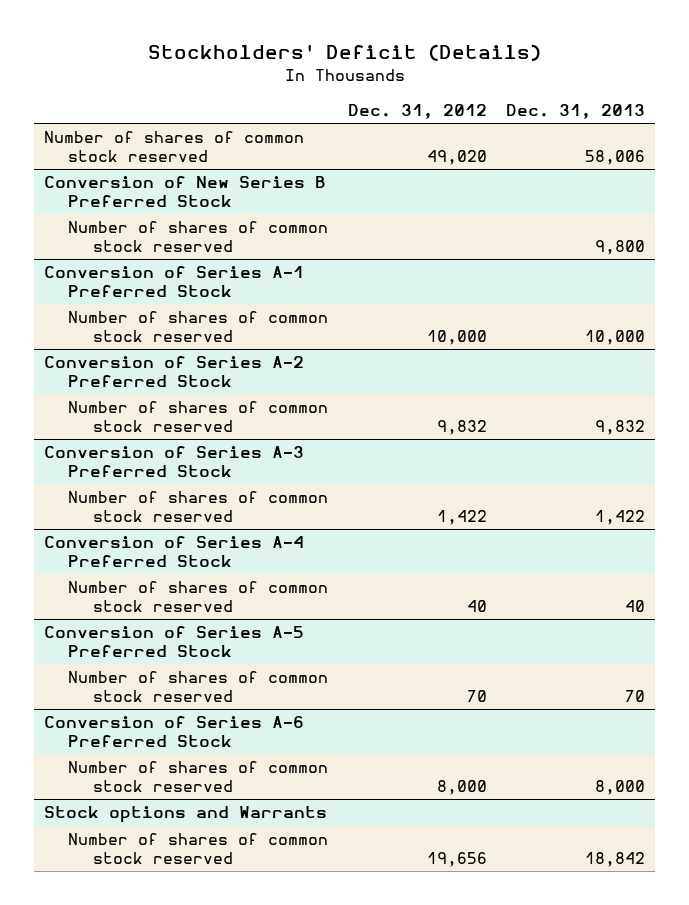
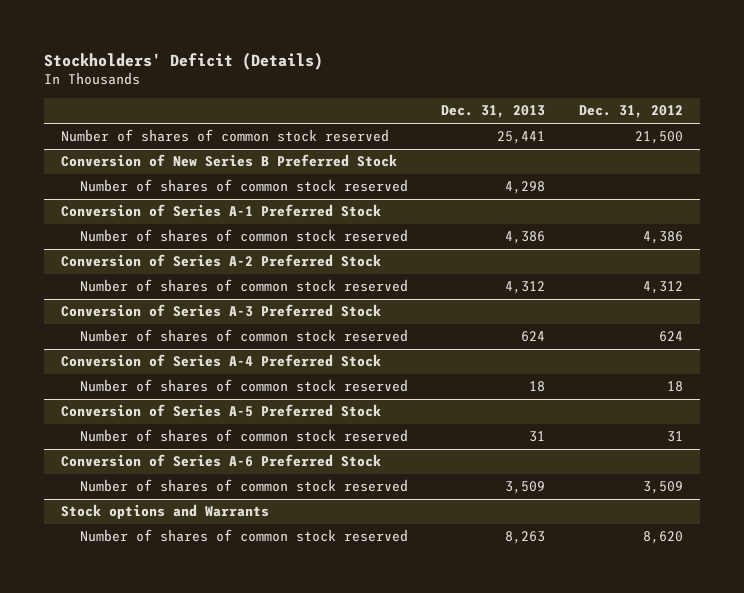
[426,150,487,166] 49,020 -> [635,131,684,145] 21,500
[585,150,646,166] 58,006 -> [497,131,546,145] 25,441
[595,240,646,256] 9,800 -> [505,181,546,195] 4,298
[426,330,487,346] 10,000 -> [643,231,684,245] 4,386
[585,330,646,346] 10,000 -> [505,231,546,245] 4,386
[436,420,487,436] 9,832 -> [643,281,684,295] 4,312
[595,420,646,436] 9,832 -> [505,281,546,295] 4,312
[436,510,487,526] 1,422 -> [659,331,684,343] 624
[595,510,646,526] 1,422 -> [521,331,546,343] 624
[466,600,487,613] 40 -> [667,381,684,393] 18
[625,600,646,613] 40 -> [529,381,546,393] 18
[466,690,487,703] 70 -> [667,431,684,443] 31
[625,690,646,703] 70 -> [529,431,546,443] 31
[436,780,487,796] 8,000 -> [643,481,684,495] 3,509
[595,780,646,796] 8,000 -> [505,481,546,495] 3,509
[426,852,487,868] 19,656 -> [643,531,684,545] 8,620
[585,852,646,868] 18,842 -> [505,531,546,545] 8,263

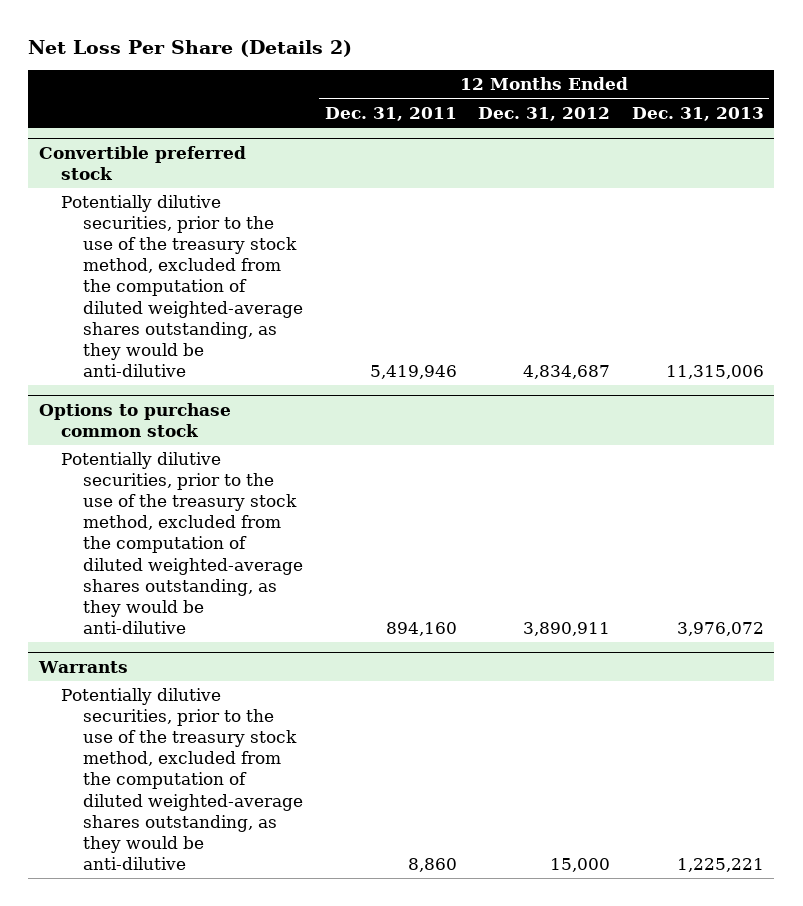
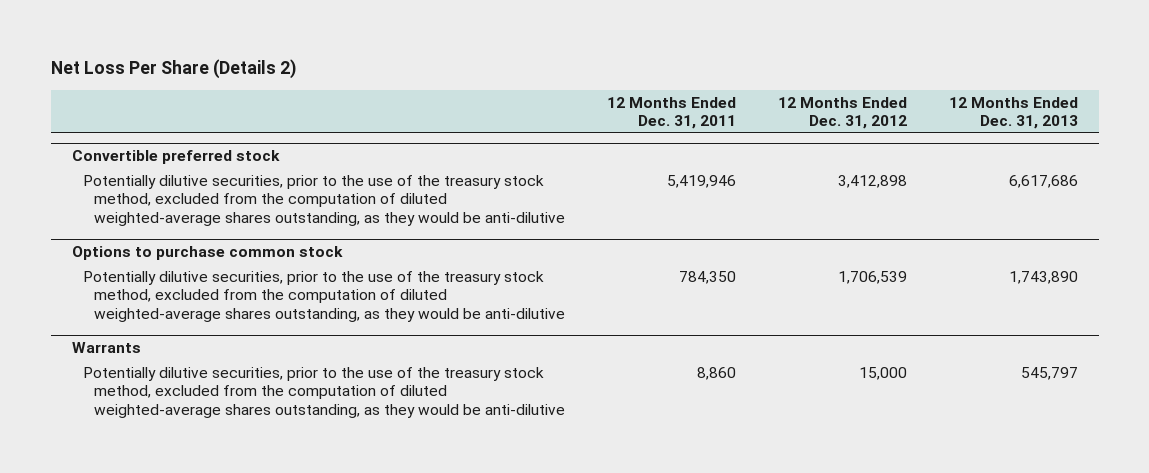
[523,364,611,379] 4,834,687 -> [837,174,907,188] 3,412,898
[665,364,764,379] 11,315,006 -> [1008,174,1078,188] 6,617,686
[385,621,457,636] 894,160 -> [678,270,736,284] 784,350
[523,621,611,636] 3,890,911 -> [837,270,907,284] 1,706,539
[676,621,764,636] 3,976,072 -> [1008,270,1078,284] 1,743,890
[676,857,764,872] 1,225,221 -> [1020,366,1078,380] 545,797

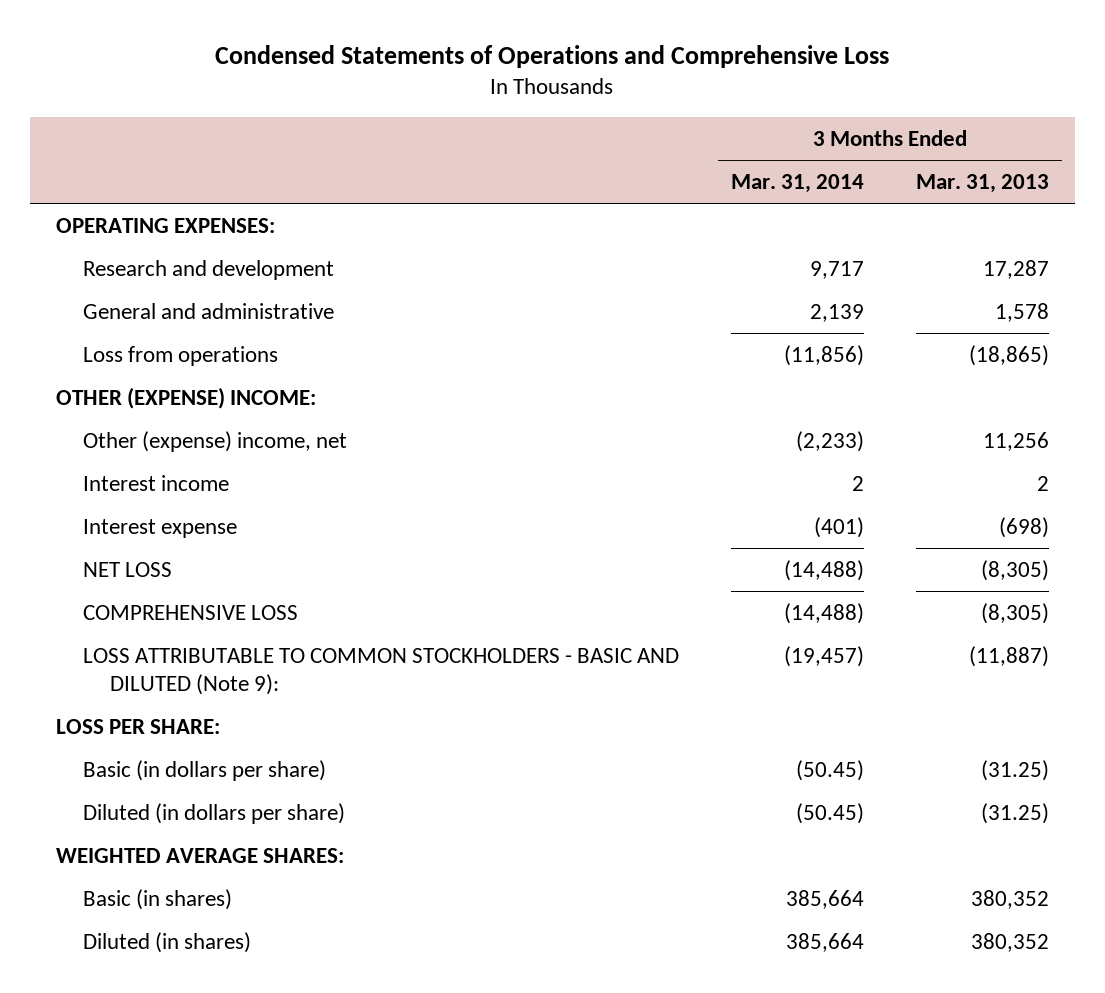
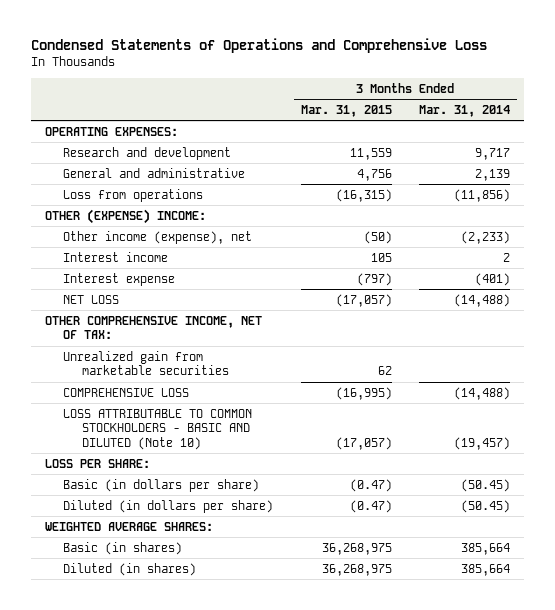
[916,173,1050,193] Mar. 31, 2013 -> none
none -> [300,104,392,117] Mar. 31, 2015
[82,430,347,452] Other (expense) income, net -> [63,230,253,244] Other income (expense), net
none -> [44,315,262,340] OTHER COMPREHENSIVE INCOME, NET OF TAX:
none -> [63,350,229,376] Unrealized gain from marketable securities
[82,647,679,695] LOSS ATTRIBUTABLE TO COMMON STOCKHOLDERS - BASIC AND DILUTED (Note 9): -> [63,408,253,450] LOSS ATTRIBUTABLE TO COMMON STOCKHOLDERS - BASIC AND DILUTED (Note 10)

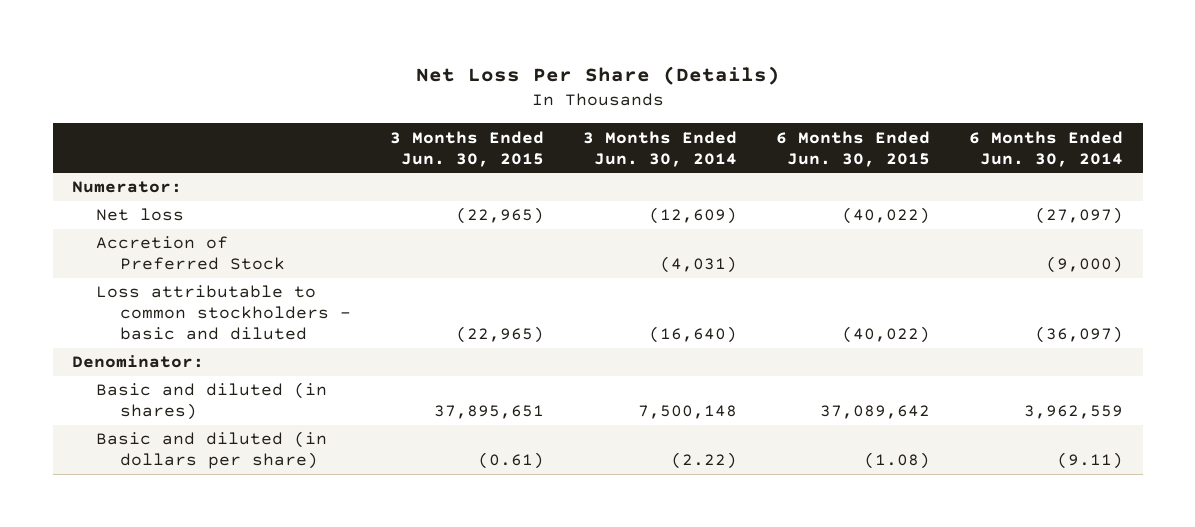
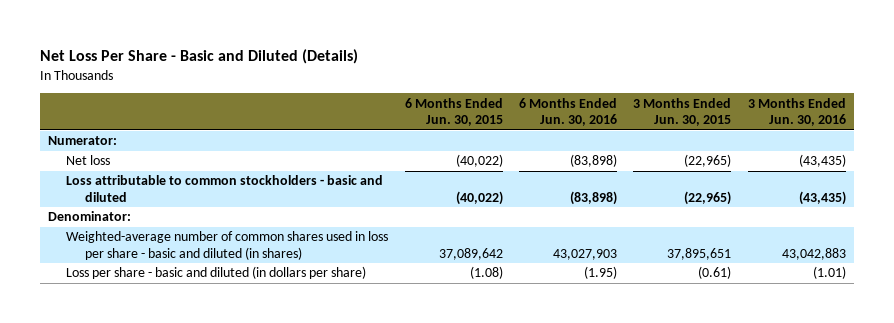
[415,65,780,85] Net Loss Per Share (Details) -> [39,48,358,64] Net Loss Per Share - Basic and Diluted (Details)
[583,130,738,167] 3 Months Ended Jun. 30, 2014 -> none
[969,130,1124,167] 6 Months Ended Jun. 30, 2014 -> none
none -> [519,97,618,127] 6 Months Ended Jun. 30, 2016
none -> [747,97,846,127] 3 Months Ended Jun. 30, 2016
[96,236,286,271] Accretion of Preferred Stock -> none
[96,382,328,421] Basic and diluted (in shares) -> [66,231,389,260] Weighted-average number of common shares used in loss per share - basic and diluted (in shares)
[96,431,328,470] Basic and diluted (in dollars per share) -> [66,266,367,280] Loss per share - basic and diluted (in dollars per share)

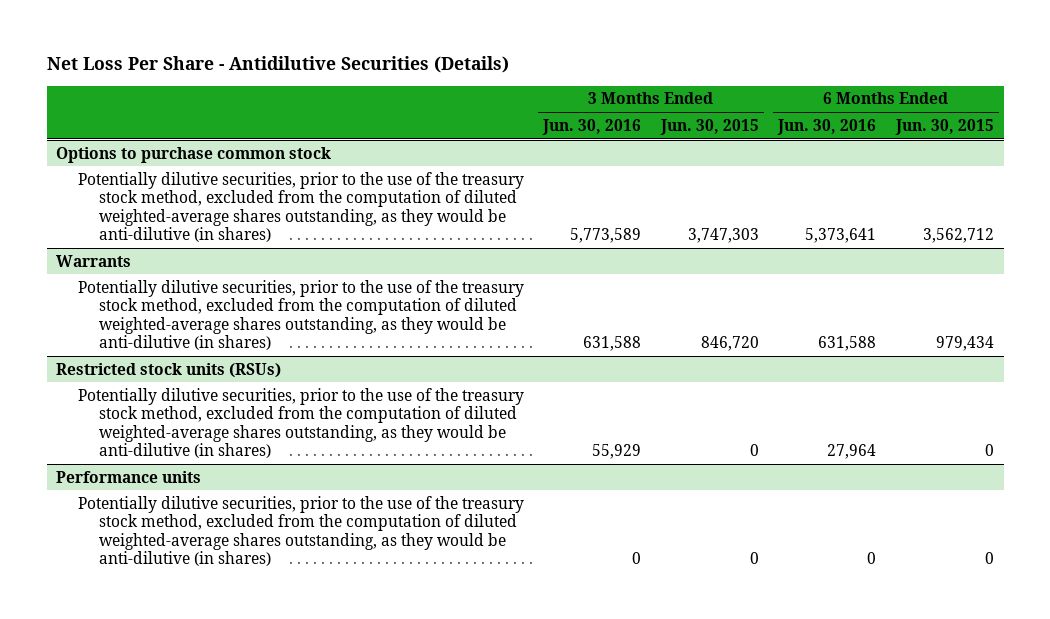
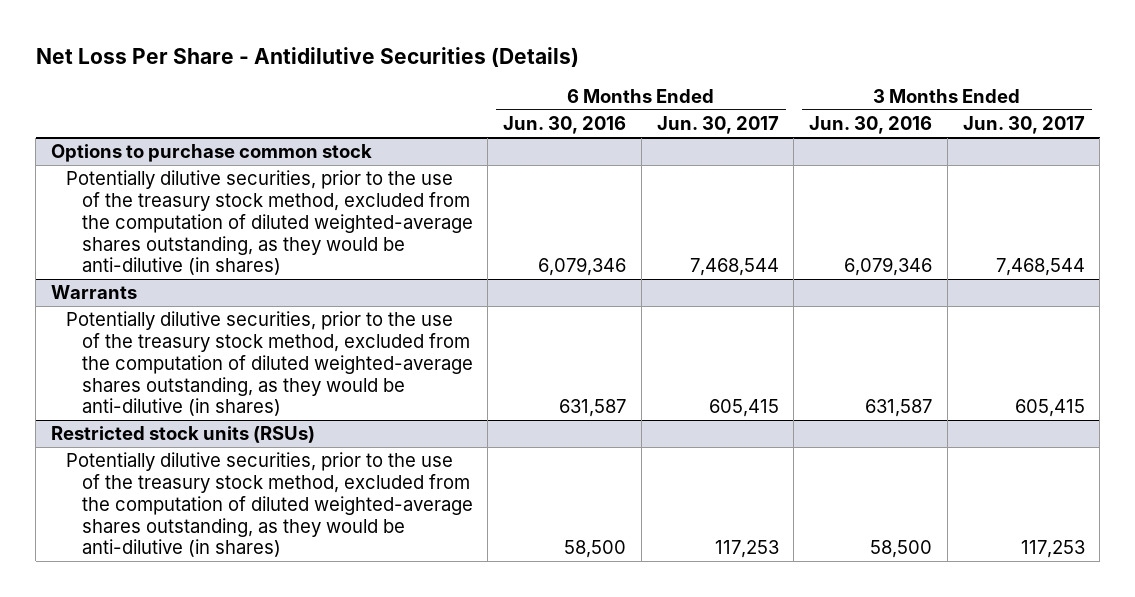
[659,118,759,135] Jun. 30, 2015 -> none
[894,118,994,135] Jun. 30, 2015 -> none
none -> [656,116,779,135] Jun. 30, 2017
none -> [962,116,1085,135] Jun. 30, 2017
[570,227,642,243] 5,773,589 -> [844,257,933,277] 6,079,346
[805,227,877,243] 5,373,641 -> [538,257,627,277] 6,079,346
[583,335,642,351] 631,588 -> [865,399,933,418] 631,587
[818,335,877,351] 631,588 -> [559,399,627,418] 631,587
[56,470,202,483] Performance units -> none
[77,495,524,566] Potentially dilutive securities, prior to the use of the treasury stock method, excluded from the computation of diluted weighted-average shares outstanding, as they would be anti-dilutive (in shares) -> none
[592,443,642,459] 55,929 -> [870,540,933,559] 58,500
[827,443,877,459] 27,964 -> [564,540,627,559] 58,500

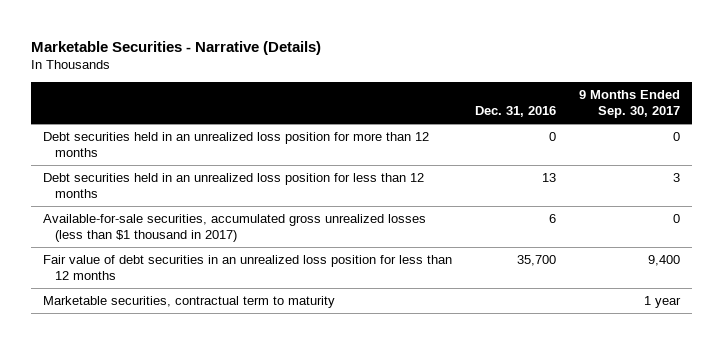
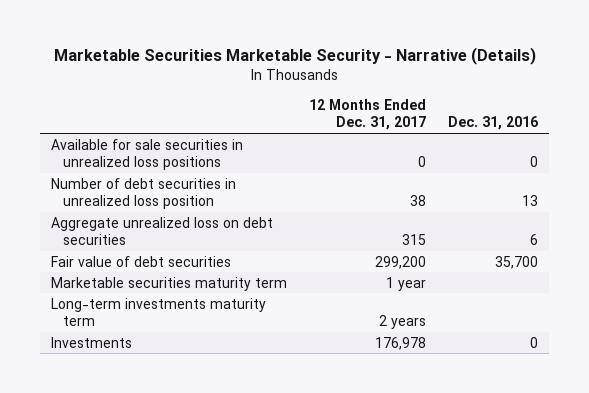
[31,40,322,55] Marketable Securities - Narrative (Details) -> [53,47,536,66] Marketable Securities Marketable Security - Narrative (Details)
[579,90,681,119] 9 Months Ended Sep. 30, 2017 -> none
none -> [309,98,427,131] 12 Months Ended Dec. 31, 2017
[42,213,426,243] Available-for-sale securities, accumulated gross unrealized losses (less than $1 thousand in 2017) -> none
[42,131,429,158] Debt securities held in an unrealized loss position for more than 12 months -> [50,138,243,171] Available for sale securities in unrealized loss positions
[42,172,424,199] Debt securities held in an unrealized loss position for less than 12 months -> [50,177,236,210] Number of debt securities in unrealized loss position
none -> [50,216,273,246] Aggregate unrealized loss on debt securities
[42,254,452,281] Fair value of debt securities in an unrealized loss position for less than 12 months -> [50,255,231,267] Fair value of debt securities
[42,295,335,308] Marketable securities, contractual term to maturity -> [50,276,287,291] Marketable securities maturity term
none -> [50,297,266,327] Long-term investments maturity term
none -> [50,336,132,348] Investments

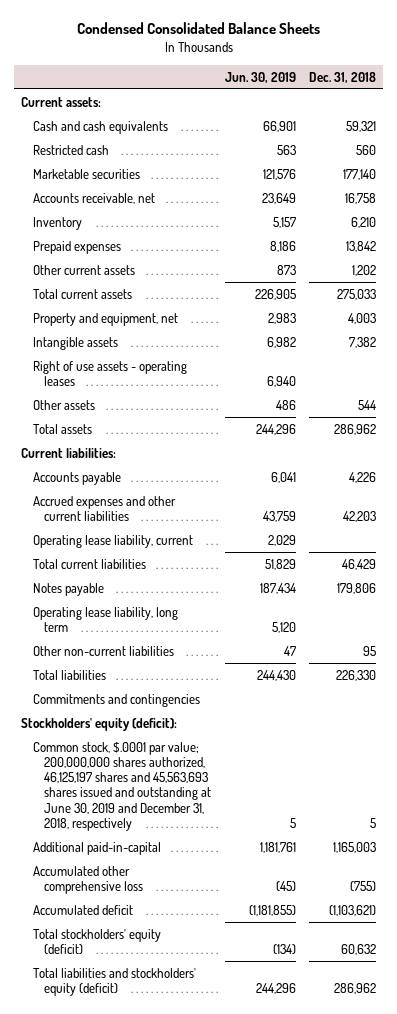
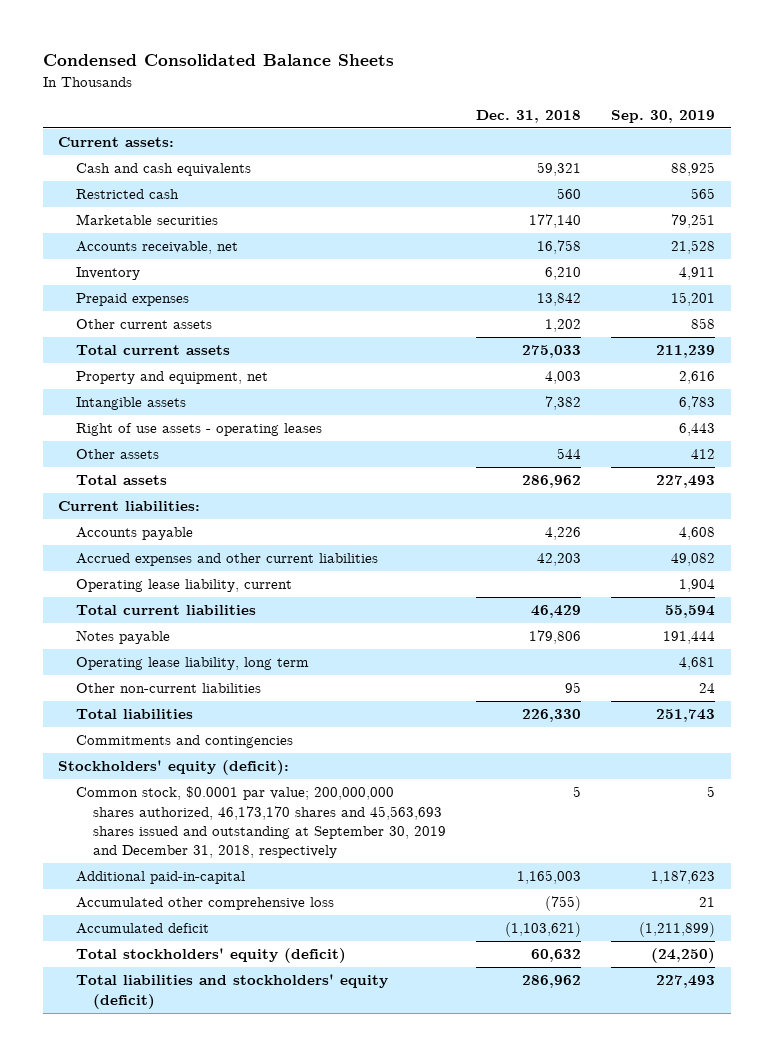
[224,71,296,83] Jun. 30, 2019 -> none
none -> [611,109,716,123] Sep. 30, 2019
[32,741,212,832] Common stock, $.0001 par value; 200,000,000 shares authorized, 46,125,197 shares and 45,563,693 shares issued and outstanding at June 30, 2019 and December 31, 2018, respectively -> [75,786,446,859] Common stock, $0.0001 par value; 200,000,000 shares authorized, 46,173,170 shares and 45,563,693 shares issued and outstanding at September 30, 2019 and December 31, 2018, respectively

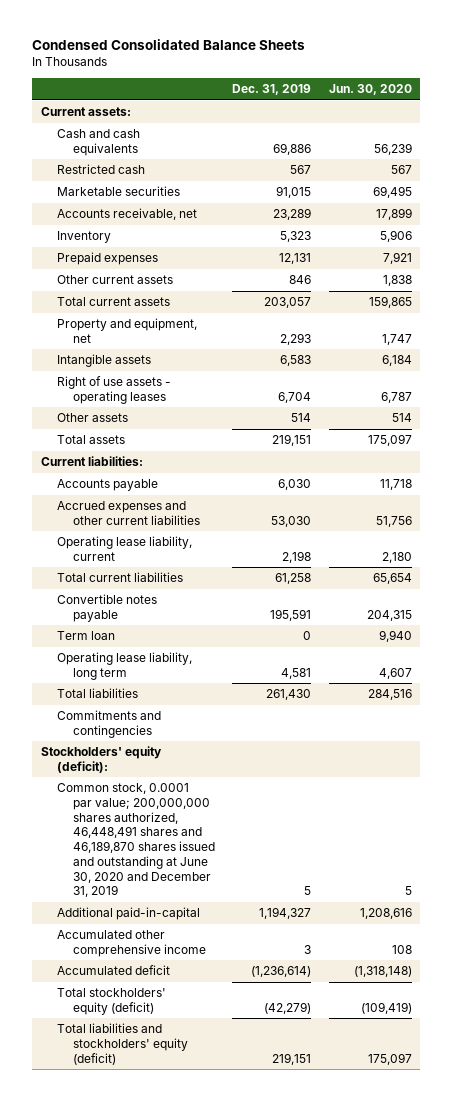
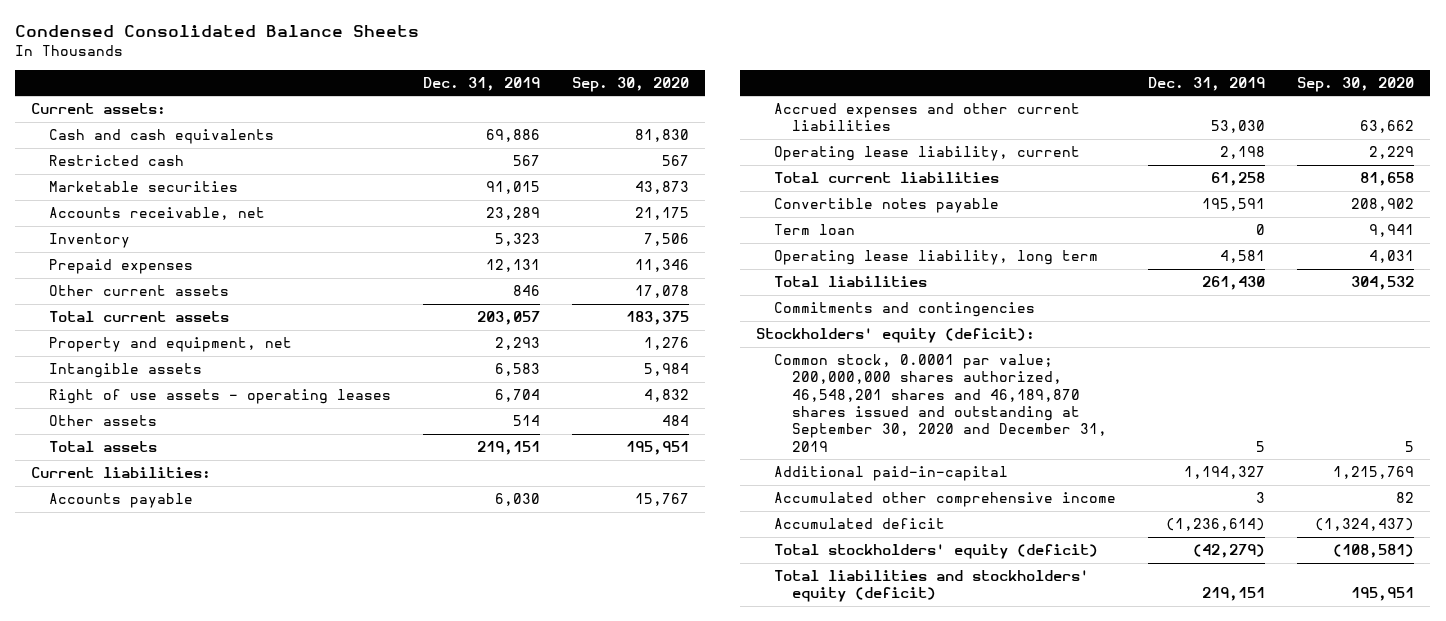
[328,84,412,96] Jun. 30, 2020 -> none
none -> [572,76,690,92] Sep. 30, 2020
[56,783,215,898] Common stock, 0.0001 par value; 200,000,000 shares authorized, 46,448,491 shares and 46,189,870 shares issued and outstanding at June 30, 2020 and December 31, 2019 -> [773,354,1107,452] Common stock, 0.0001 par value; 200,000,000 shares authorized, 46,548,201 shares and 46,189,870 shares issued and outstanding at September 30, 2020 and December 31, 2019

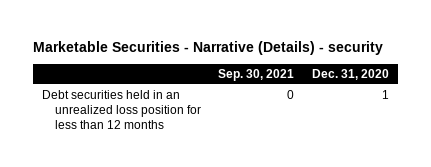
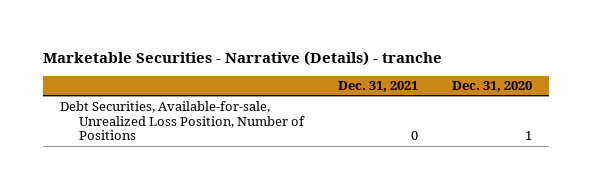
[32,40,383,55] Marketable Securities - Narrative (Details) - security -> [42,50,442,66] Marketable Securities - Narrative (Details) - tranche
[218,69,295,82] Sep. 30, 2021 -> none
none -> [337,81,418,93] Dec. 31, 2021
[41,89,201,129] Debt securities held in an unrealized loss position for less than 12 months -> [59,100,305,141] Debt Securities, Available-for-sale, Unrealized Loss Position, Number of Positions

